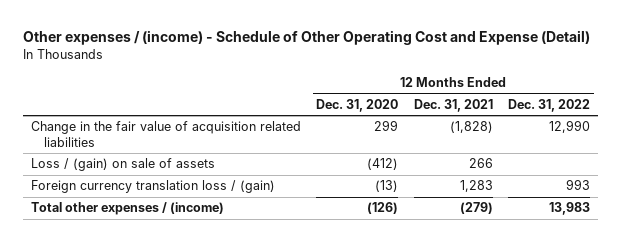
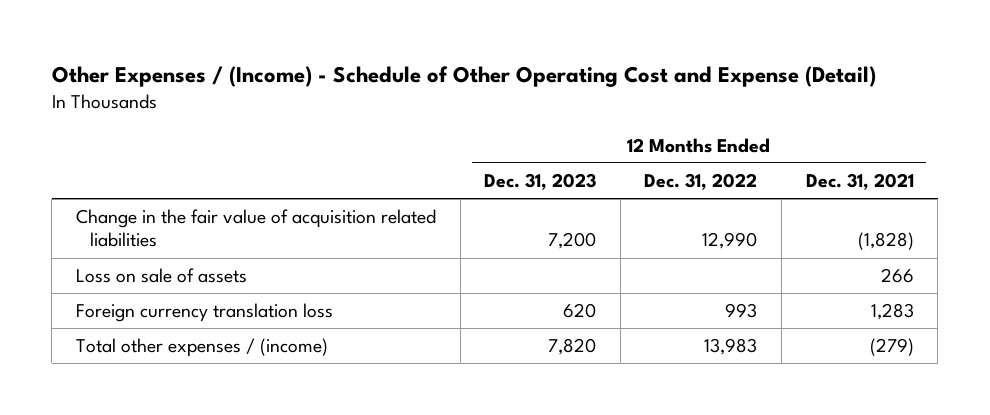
[23,30,591,46] Other expenses / (income) - Schedule of Other Operating Cost and Expense (Detail) -> [51,65,876,87] Other Expenses / (Income) - Schedule of Other Operating Cost and Expense (Detail)
[316,98,399,112] Dec. 31, 2020 -> none
none -> [484,172,597,190] Dec. 31, 2023
[31,158,216,172] Loss / (gain) on sale of assets -> [75,268,247,284] Loss on sale of assets
[31,180,276,194] Foreign currency translation loss / (gain) -> [75,303,333,323] Foreign currency translation loss

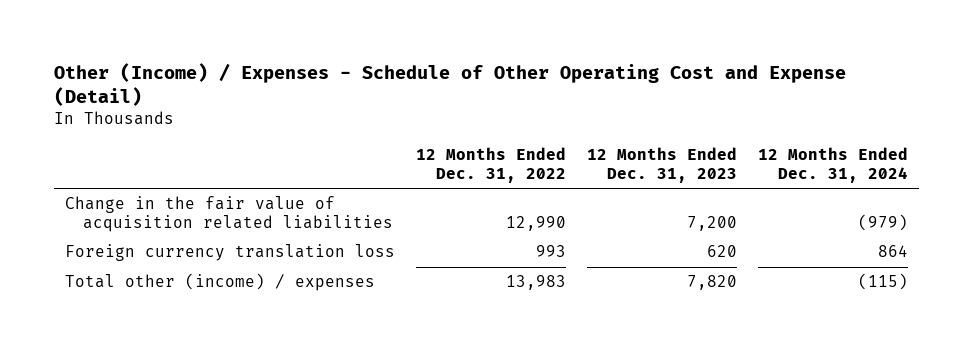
[51,65,876,87] Other Expenses / (Income) - Schedule of Other Operating Cost and Expense (Detail) -> [54,62,847,107] Other (Income) / Expenses - Schedule of Other Operating Cost and Expense (Detail)
[805,172,914,190] Dec. 31, 2021 -> none
none -> [758,147,909,183] 12 Months Ended Dec. 31, 2024
[75,268,247,284] Loss on sale of assets -> none
[75,338,328,358] Total other expenses / (income) -> [64,273,375,292] Total other (income) / expenses

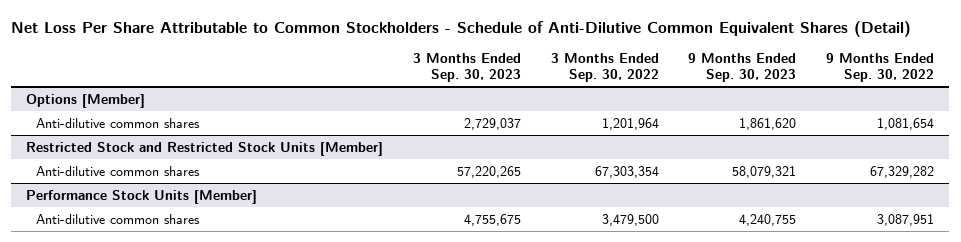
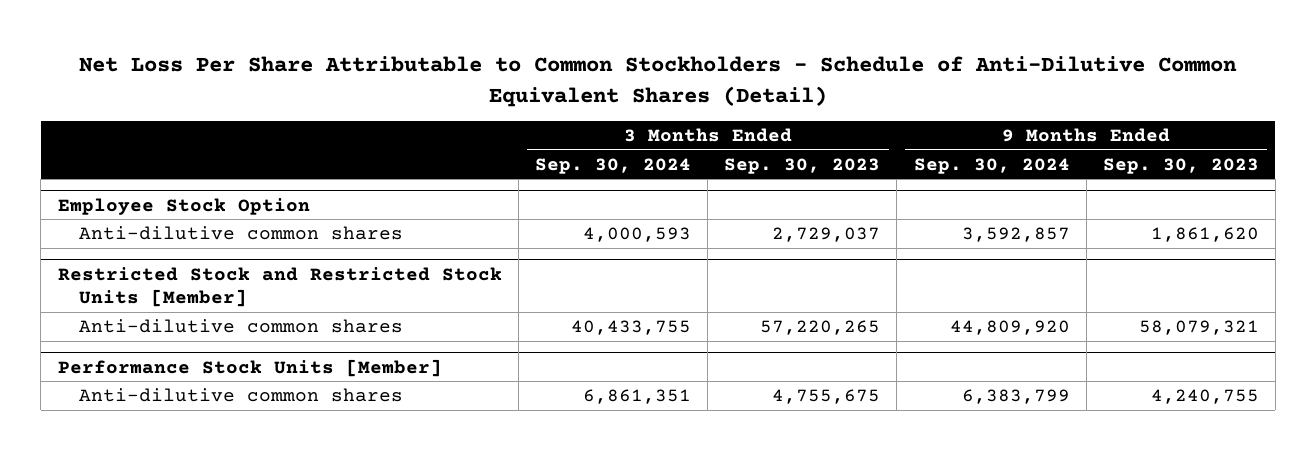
[550,53,659,82] 3 Months Ended Sep. 30, 2022 -> none
[826,53,935,82] 9 Months Ended Sep. 30, 2022 -> none
none -> [534,157,691,174] Sep. 30, 2024
none -> [913,157,1070,174] Sep. 30, 2024
[26,93,146,108] Options [Member] -> [57,197,310,215] Employee Stock Option

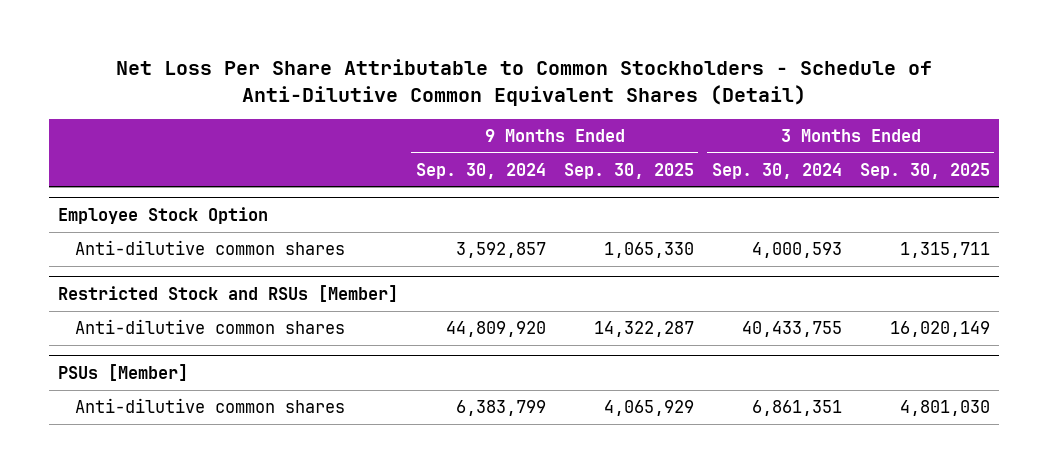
[724,157,881,174] Sep. 30, 2023 -> none
[1102,157,1259,174] Sep. 30, 2023 -> none
none -> [563,162,694,179] Sep. 30, 2025
none -> [859,162,990,179] Sep. 30, 2025
[57,266,502,308] Restricted Stock and Restricted Stock Units [Member] -> [57,284,398,302] Restricted Stock and RSUs [Member]
[57,358,442,377] Performance Stock Units [Member] -> [57,363,188,381] PSUs [Member]

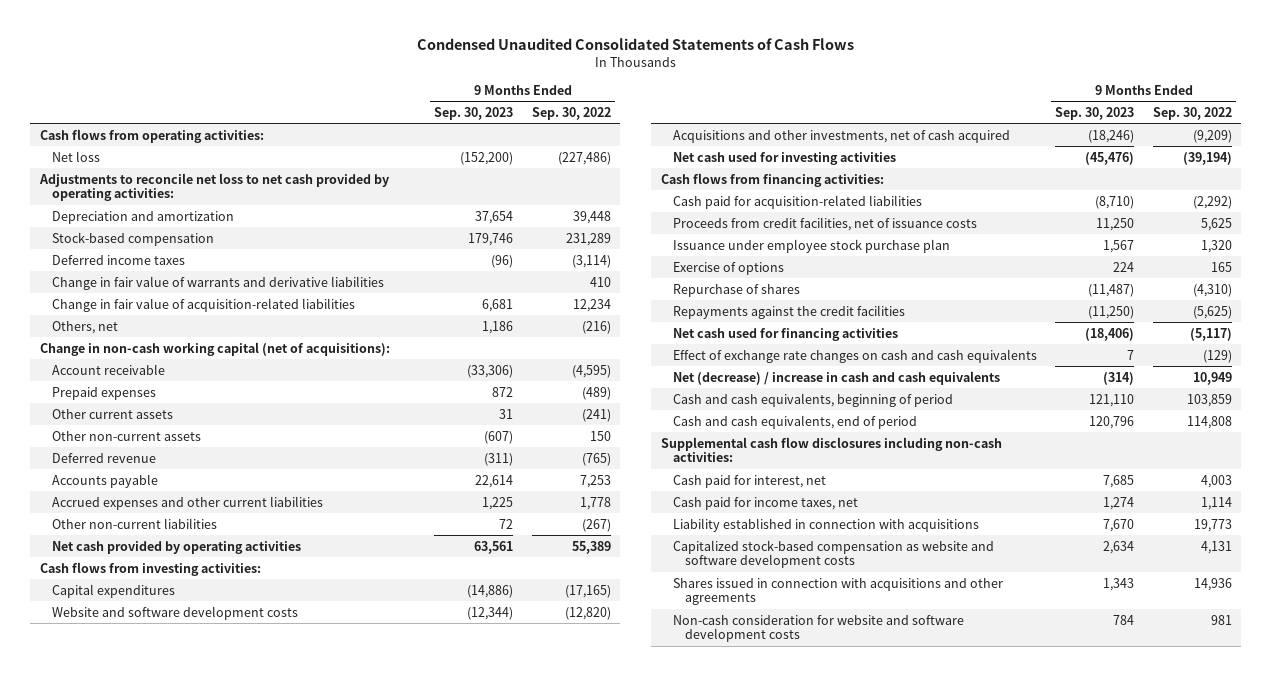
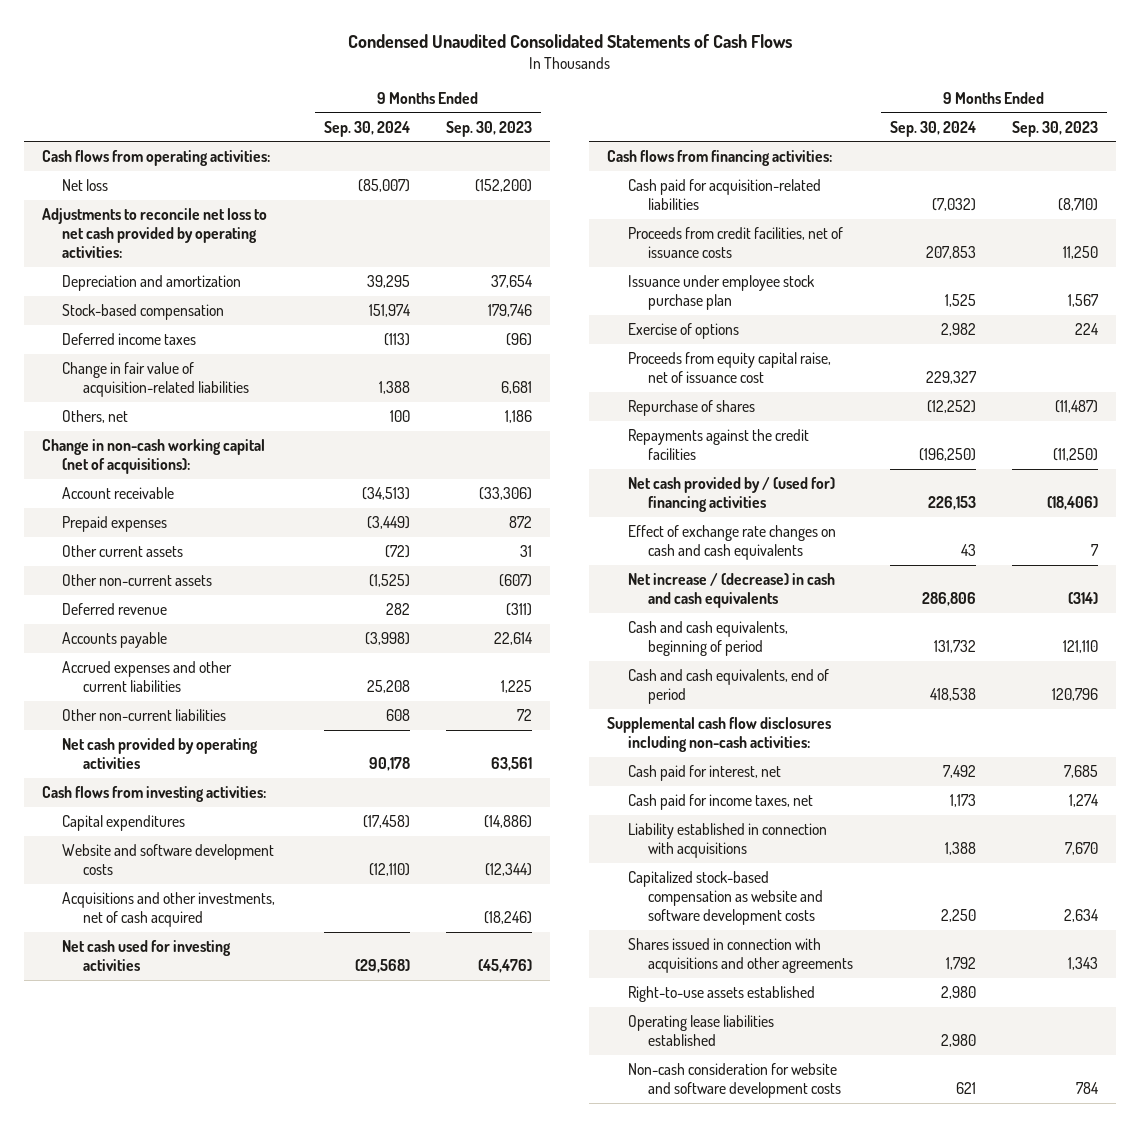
[531,107,611,121] Sep. 30, 2022 -> none
none -> [324,120,411,137] Sep. 30, 2024
[52,275,385,290] Change in fair value of warrants and derivative liabilities -> none
none -> [627,351,831,383] Proceeds from equity capital raise, net of issuance cost
[672,327,898,341] Net cash used for financing activities -> [627,476,835,512] Net cash provided by / (used for) financing activities
[672,370,1000,385] Net (decrease) / increase in cash and cash equivalents -> [627,572,835,608] Net increase / (decrease) in cash and cash equivalents
none -> [627,985,815,1002] Right-to-use assets established
none -> [627,1014,774,1046] Operating lease liabilities established

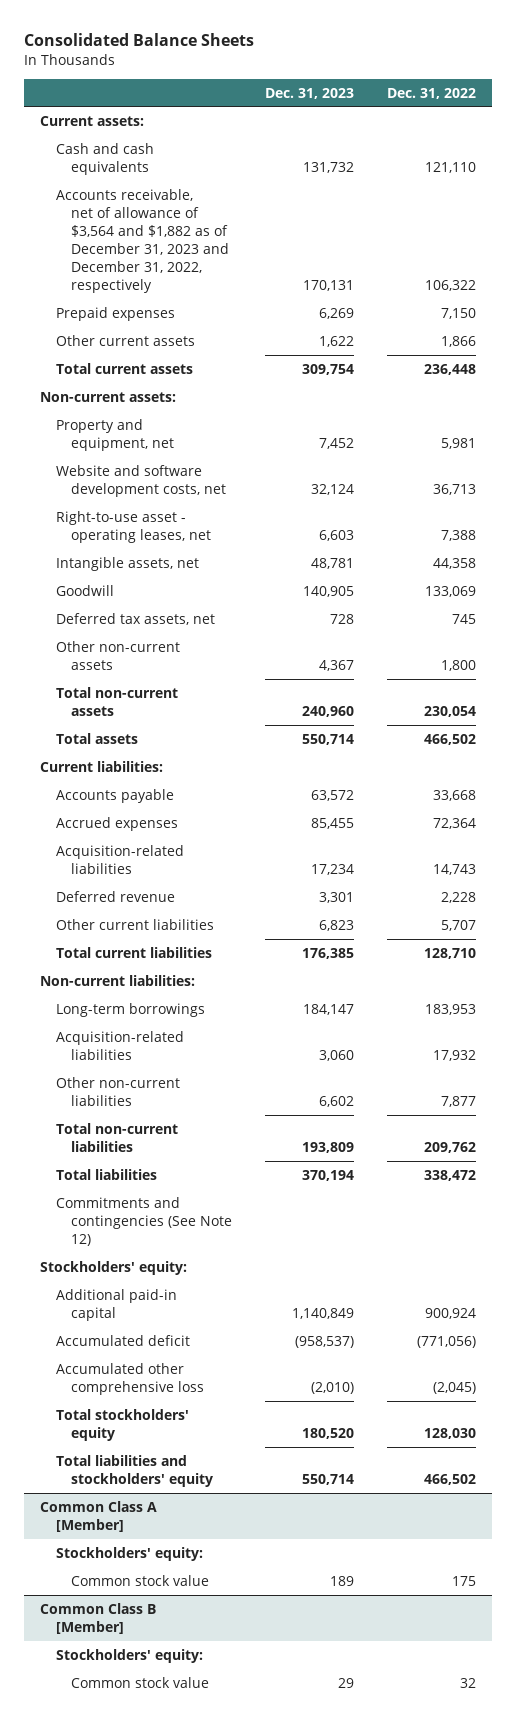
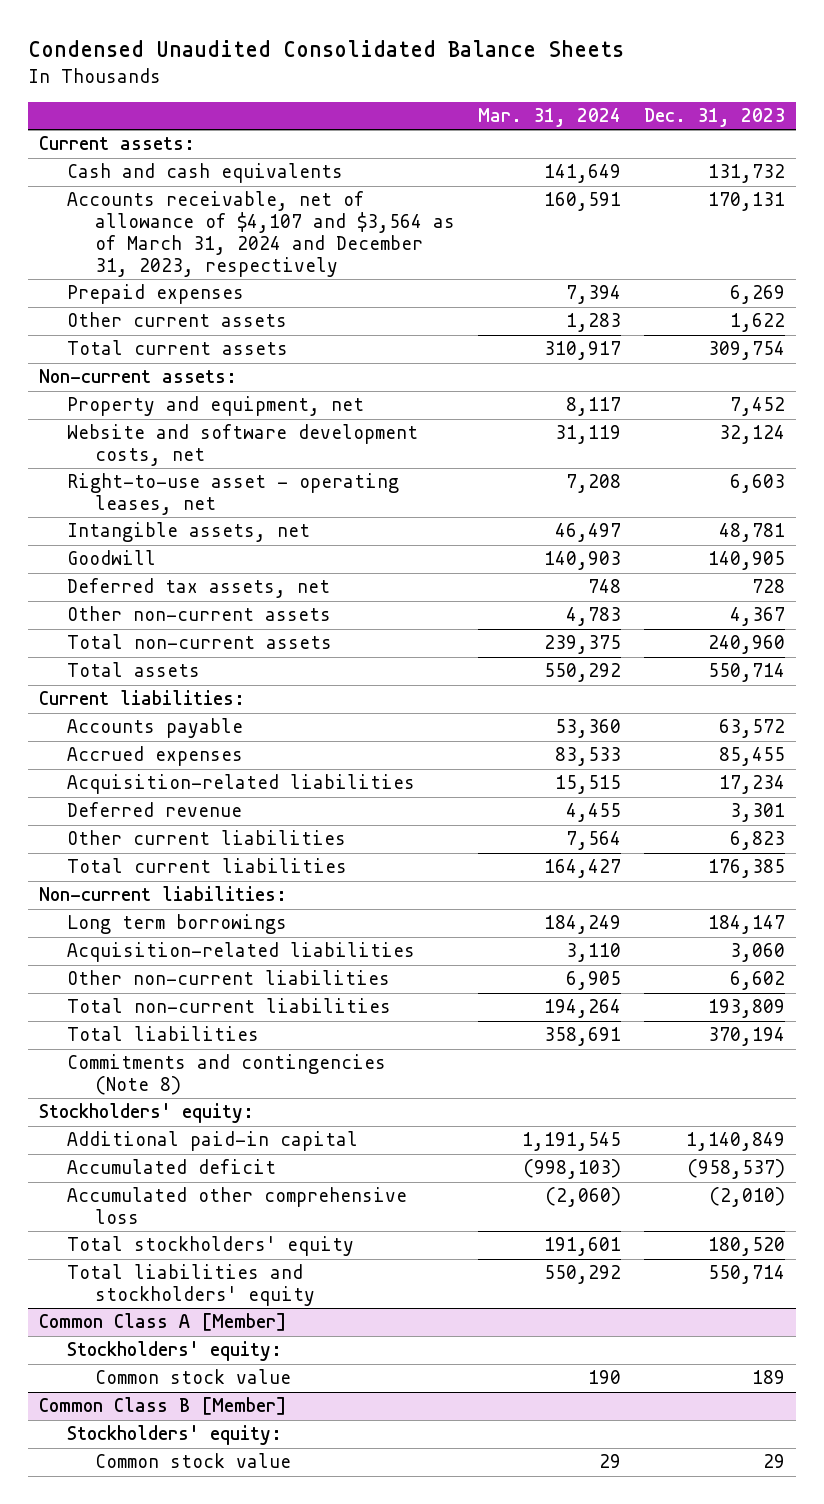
[24,32,255,46] Consolidated Balance Sheets -> [27,40,624,58] Condensed Unaudited Consolidated Balance Sheets
[387,87,477,99] Dec. 31, 2022 -> none
none -> [478,108,622,128] Mar. 31, 2024
[55,188,230,293] Accounts receivable, net of allowance of $3,564 and $1,882 as of December 31, 2023 and December 31, 2022, respectively -> [67,191,456,277] Accounts receivable, net of allowance of $4,107 and $3,564 as of March 31, 2024 and December 31, 2023, respectively
[55,1002,205,1017] Long-term borrowings -> [67,914,288,935] Long term borrowings
[55,1196,233,1246] Commitments and contingencies (See Note 12) -> [67,1054,387,1096] Commitments and contingencies (Note 8)

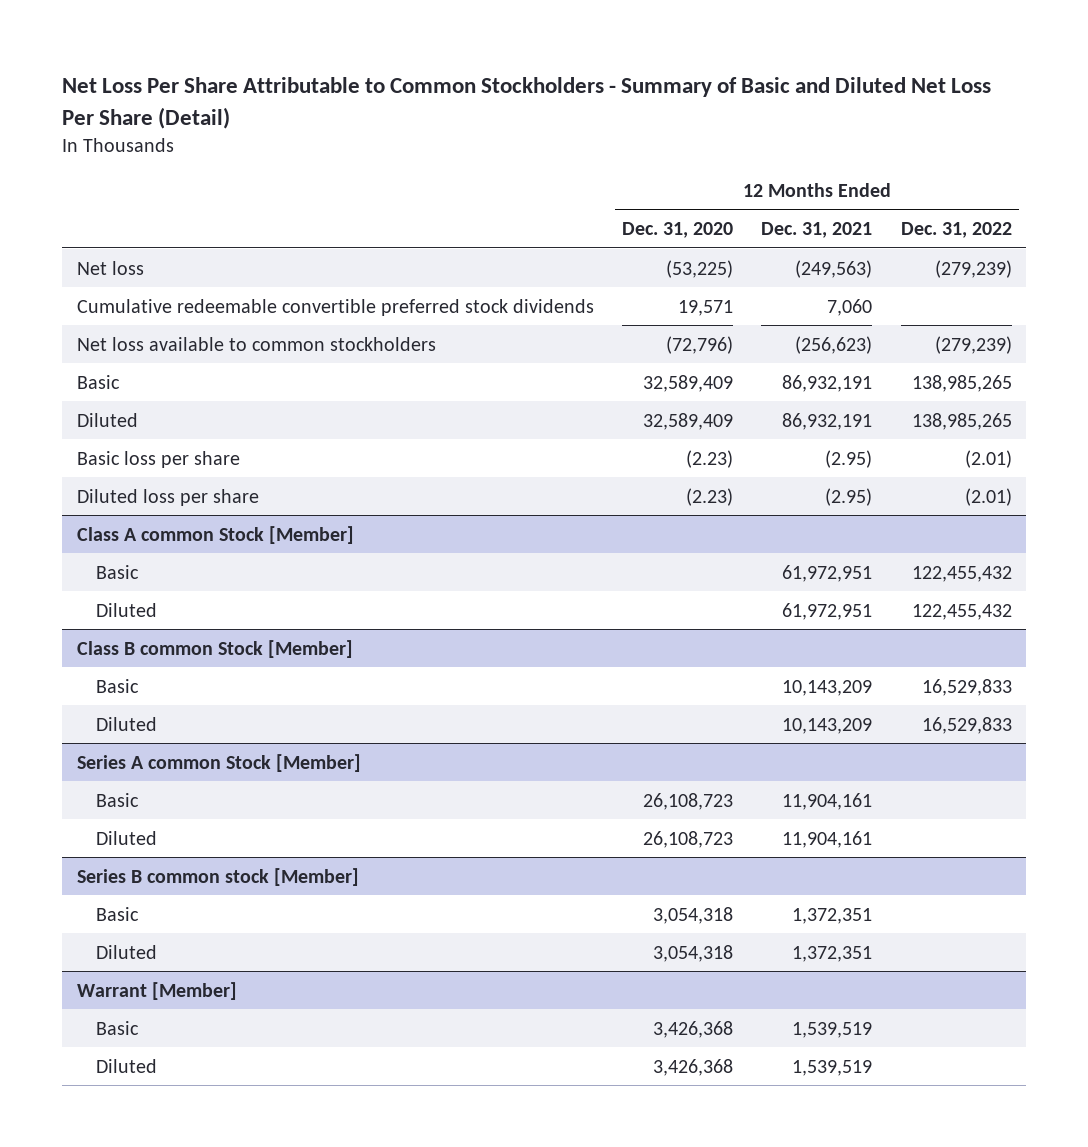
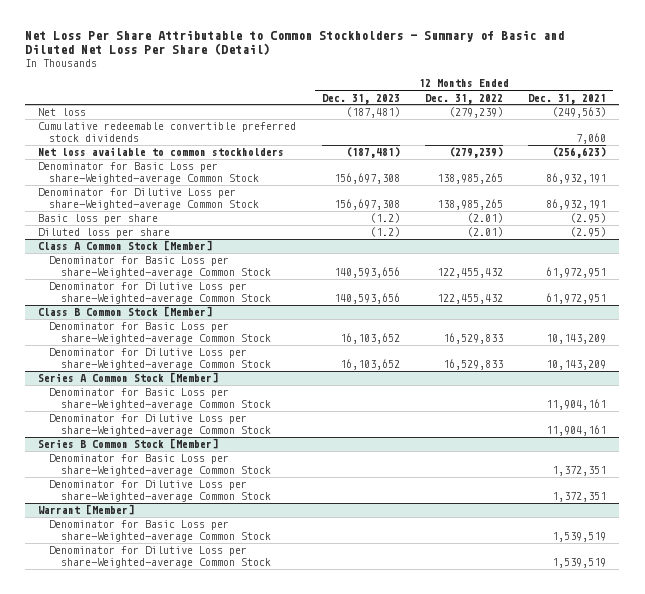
[622,222,734,239] Dec. 31, 2020 -> none
none -> [321,93,400,104] Dec. 31, 2023
[76,374,120,389] Basic -> [38,162,260,185] Denominator for Basic Loss per share-Weighted-average Common Stock
[76,412,138,427] Diluted -> [38,188,260,211] Denominator for Dilutive Loss per share-Weighted-average Common Stock
[76,525,354,544] Class A common Stock [Member] -> [38,240,213,252] Class A Common Stock [Member]
[96,564,140,579] Basic -> [49,256,271,279] Denominator for Basic Loss per share-Weighted-average Common Stock
[96,602,158,617] Diluted -> [49,282,271,305] Denominator for Dilutive Loss per share-Weighted-average Common Stock
[76,639,353,658] Class B common Stock [Member] -> [38,306,213,318] Class B Common Stock [Member]
[96,678,140,693] Basic -> [49,322,271,345] Denominator for Basic Loss per share-Weighted-average Common Stock
[96,716,158,731] Diluted -> [49,348,271,371] Denominator for Dilutive Loss per share-Weighted-average Common Stock
[76,753,361,772] Series A common Stock [Member] -> [38,372,219,384] Series A Common Stock [Member]
[96,792,140,807] Basic -> [49,388,271,411] Denominator for Basic Loss per share-Weighted-average Common Stock
[96,830,158,845] Diluted -> [49,414,271,437] Denominator for Dilutive Loss per share-Weighted-average Common Stock
[76,867,359,886] Series B common stock [Member] -> [38,438,219,450] Series B Common Stock [Member]
[96,906,140,921] Basic -> [49,454,271,477] Denominator for Basic Loss per share-Weighted-average Common Stock
[96,944,158,959] Diluted -> [49,480,271,503] Denominator for Dilutive Loss per share-Weighted-average Common Stock
[96,1020,140,1035] Basic -> [49,520,271,543] Denominator for Basic Loss per share-Weighted-average Common Stock
[96,1058,158,1073] Diluted -> [49,546,271,569] Denominator for Dilutive Loss per share-Weighted-average Common Stock

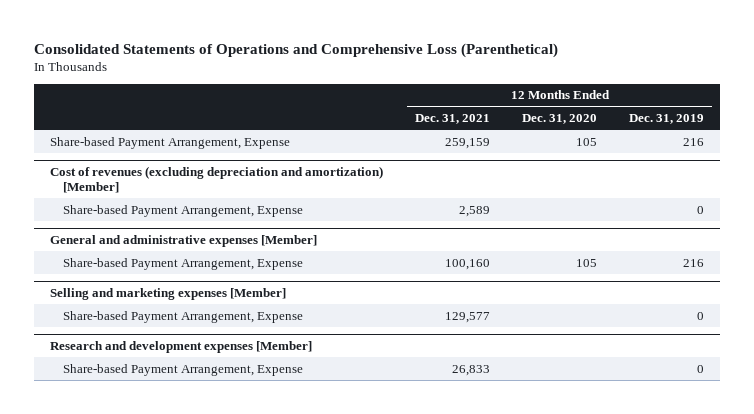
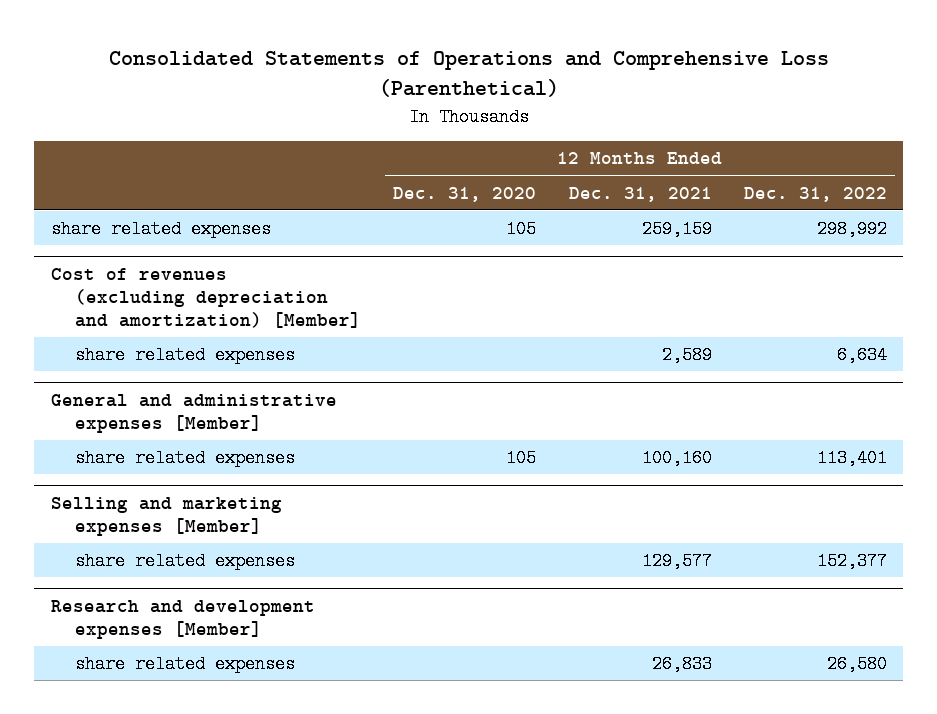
[629,114,705,125] Dec. 31, 2019 -> none
none -> [743,186,887,202] Dec. 31, 2022
[49,136,290,149] Share-based Payment Arrangement, Expense -> [50,220,271,239] share related expenses
[63,204,304,217] Share-based Payment Arrangement, Expense -> [74,346,295,365] share related expenses
[63,257,304,270] Share-based Payment Arrangement, Expense -> [74,449,295,468] share related expenses
[63,310,304,323] Share-based Payment Arrangement, Expense -> [74,552,295,571] share related expenses
[63,363,304,376] Share-based Payment Arrangement, Expense -> [74,655,295,674] share related expenses

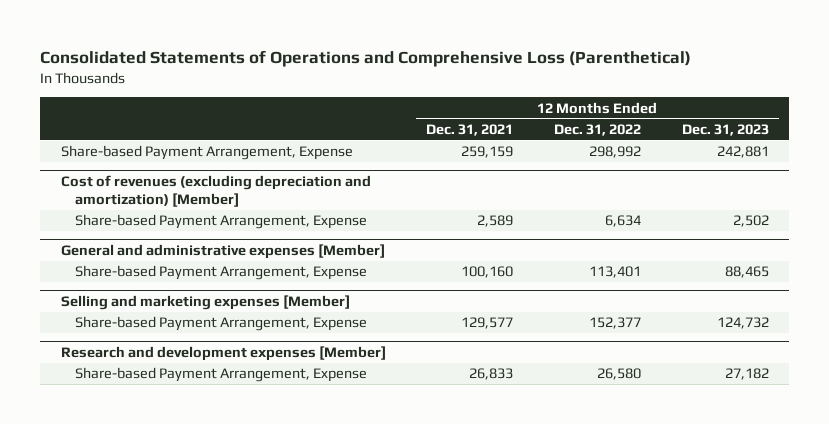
[393,186,537,202] Dec. 31, 2020 -> none
none -> [681,124,769,137] Dec. 31, 2023
[50,220,271,239] share related expenses -> [60,145,353,161] Share-based Payment Arrangement, Expense
[74,346,295,365] share related expenses -> [74,214,367,230] Share-based Payment Arrangement, Expense
[74,449,295,468] share related expenses -> [74,265,367,281] Share-based Payment Arrangement, Expense
[74,552,295,571] share related expenses -> [74,316,367,332] Share-based Payment Arrangement, Expense
[74,655,295,674] share related expenses -> [74,367,367,383] Share-based Payment Arrangement, Expense

